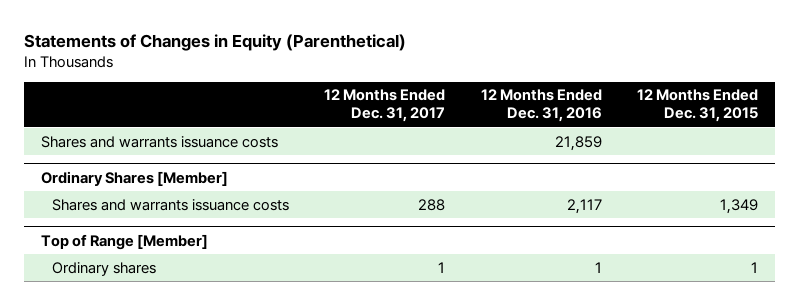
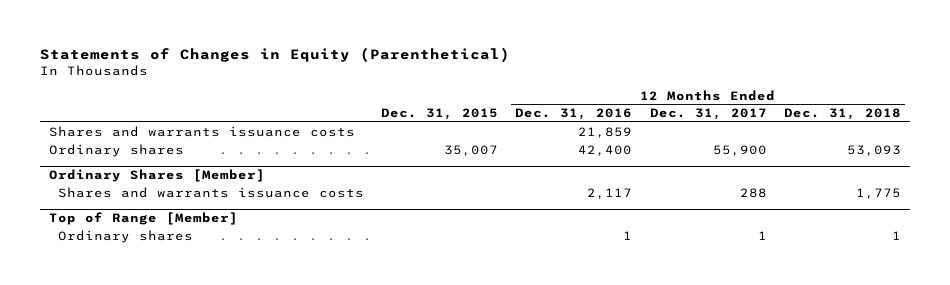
[636,89,758,123] 12 Months Ended Dec. 31, 2015 -> none
none -> [380,108,498,121] Dec. 31, 2015
none -> [783,108,901,121] Dec. 31, 2018
none -> [48,143,184,157] Ordinary shares

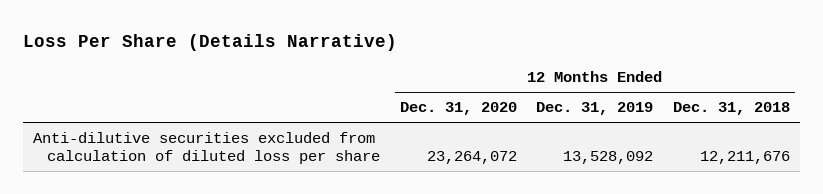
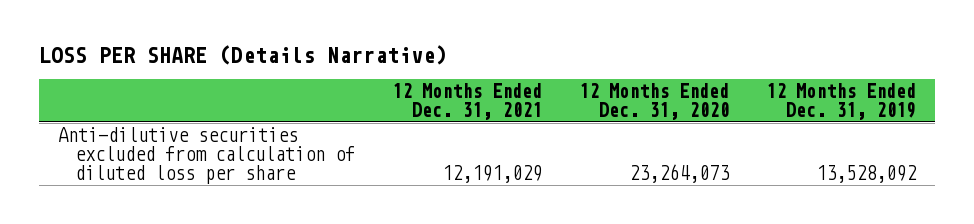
[23,34,398,52] Loss Per Share (Details Narrative) -> [39,45,448,66] LOSS PER SHARE (Details Narrative)
[672,102,790,116] Dec. 31, 2018 -> none
none -> [392,82,543,120] 12 Months Ended Dec. 31, 2021
[426,151,517,165] 23,264,072 -> [629,164,731,184] 23,264,073

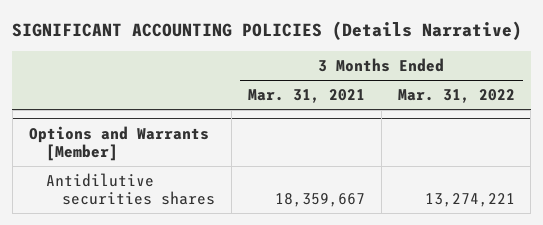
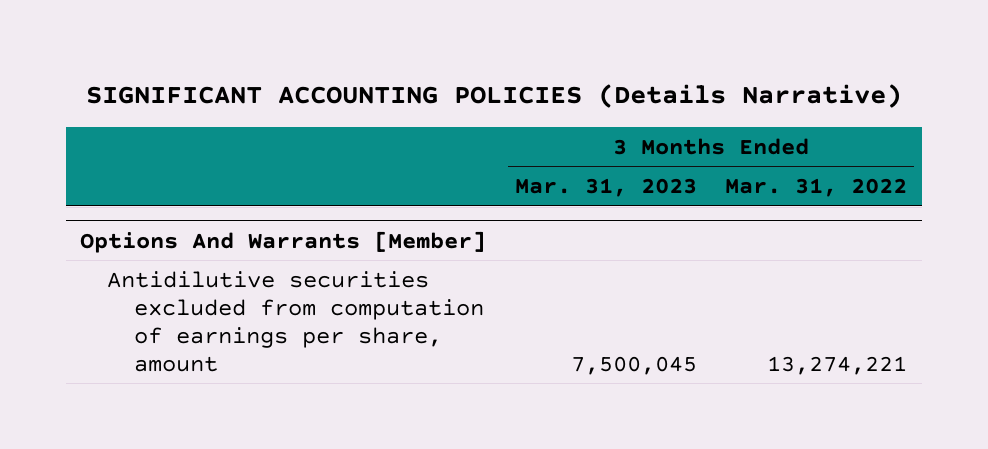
[247,89,365,104] Mar. 31, 2021 -> none
none -> [514,178,697,198] Mar. 31, 2023
[28,125,209,161] Options and Warrants [Member] -> [80,230,487,253] Options And Warrants [Member]
[45,172,216,205] Antidilutive securities shares -> [107,270,485,372] Antidilutive securities excluded from computation of earnings per share, amount

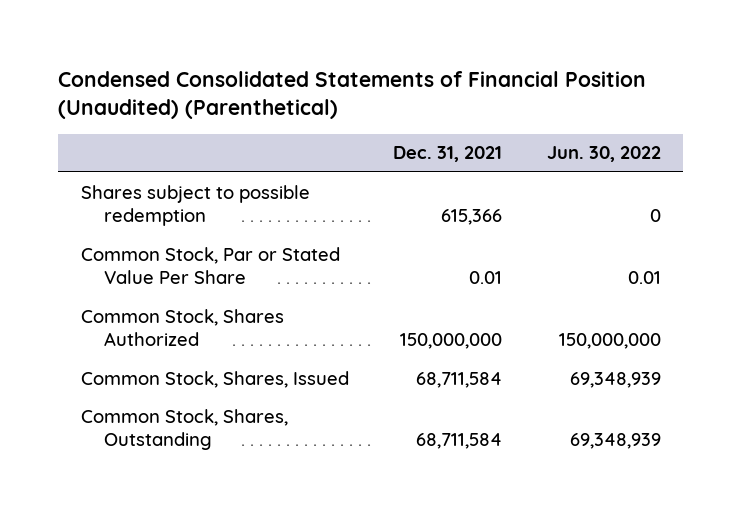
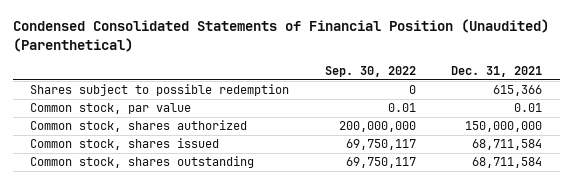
[546,146,661,163] Jun. 30, 2022 -> none
none -> [324,65,416,77] Sep. 30, 2022
[80,246,340,285] Common Stock, Par or Stated Value Per Share -> [30,103,192,115] Common stock, par value
[80,308,284,347] Common Stock, Shares Authorized -> [30,120,248,133] Common stock, shares authorized
[80,370,349,388] Common Stock, Shares, Issued -> [30,138,220,151] Common stock, shares issued
[80,408,288,451] Common Stock, Shares, Outstanding -> [30,156,255,169] Common stock, shares outstanding

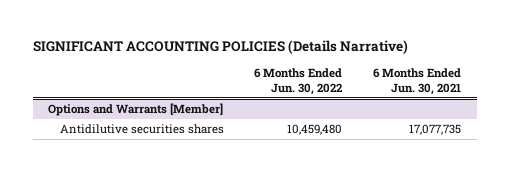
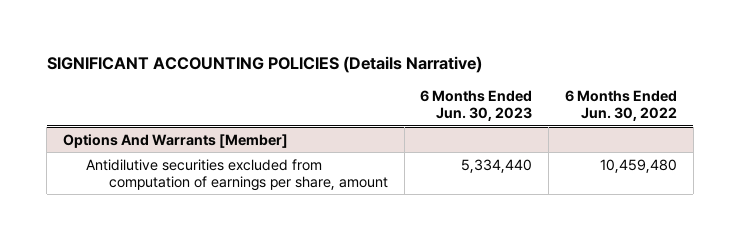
[373,68,462,95] 6 Months Ended Jun. 30, 2021 -> none
none -> [420,90,533,122] 6 Months Ended Jun. 30, 2023
[48,103,224,117] Options and Warrants [Member] -> [62,133,288,148] Options And Warrants [Member]
[59,124,224,135] Antidilutive securities shares -> [85,158,388,191] Antidilutive securities excluded from computation of earnings per share, amount

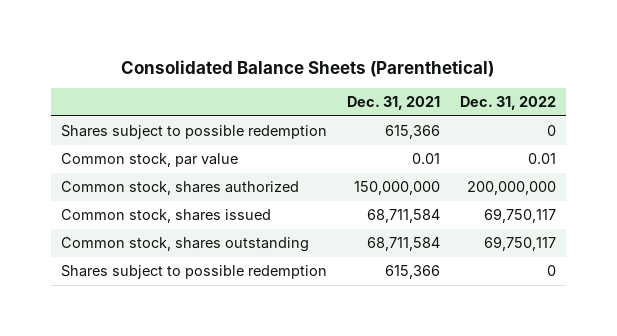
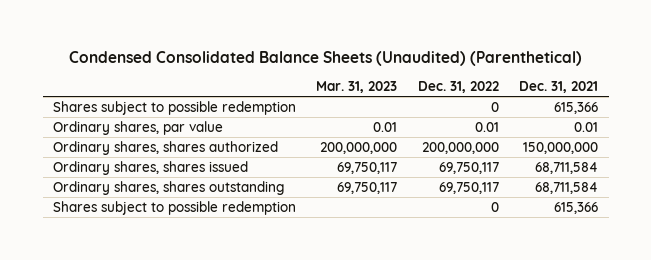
[121,59,495,77] Consolidated Balance Sheets (Parenthetical) -> [68,51,582,67] Condensed Consolidated Balance Sheets (Unaudited) (Parenthetical)
none -> [316,81,398,94] Mar. 31, 2023
[60,153,238,168] Common stock, par value -> [52,120,223,135] Ordinary shares, par value
[60,181,299,196] Common stock, shares authorized -> [52,140,278,155] Ordinary shares, shares authorized
[60,209,271,224] Common stock, shares issued -> [52,160,248,175] Ordinary shares, shares issued
[60,237,309,253] Common stock, shares outstanding -> [52,180,284,195] Ordinary shares, shares outstanding

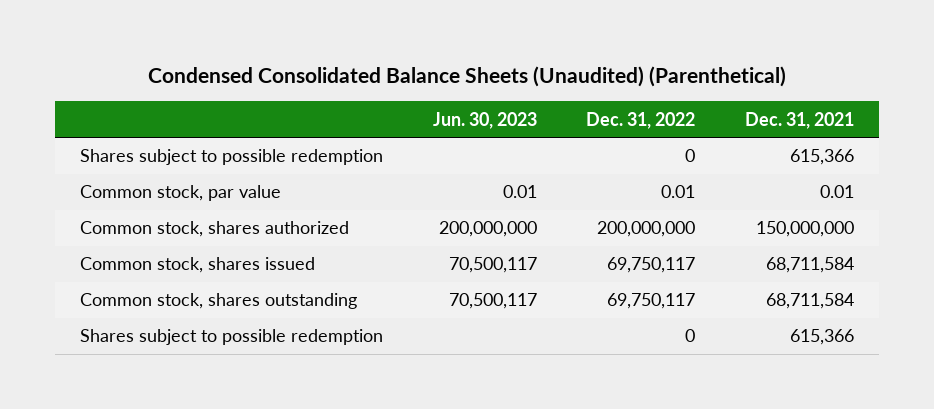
[316,81,398,94] Mar. 31, 2023 -> none
none -> [432,111,537,129] Jun. 30, 2023
[52,120,223,135] Ordinary shares, par value -> [80,185,282,202] Common stock, par value
[52,140,278,155] Ordinary shares, shares authorized -> [80,221,350,238] Common stock, shares authorized
[52,160,248,175] Ordinary shares, shares issued -> [80,257,316,274] Common stock, shares issued
[52,180,284,195] Ordinary shares, shares outstanding -> [80,293,358,310] Common stock, shares outstanding

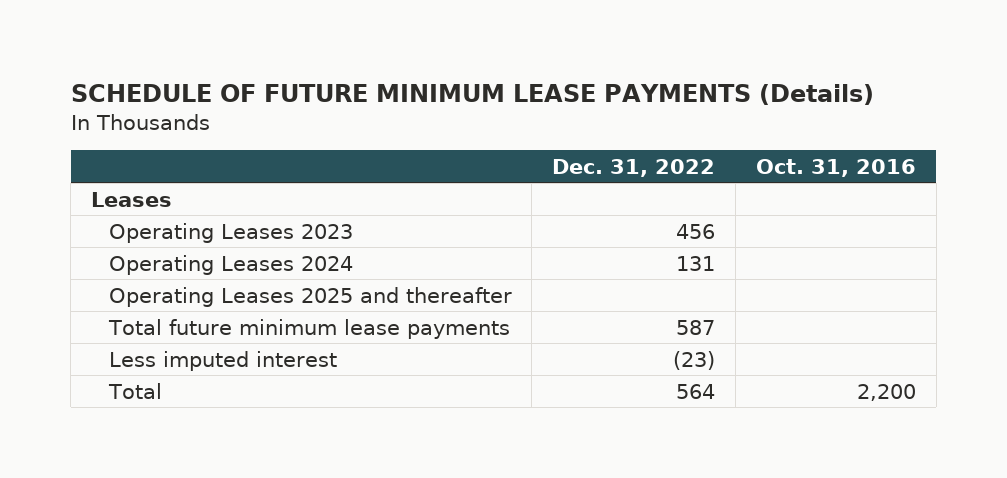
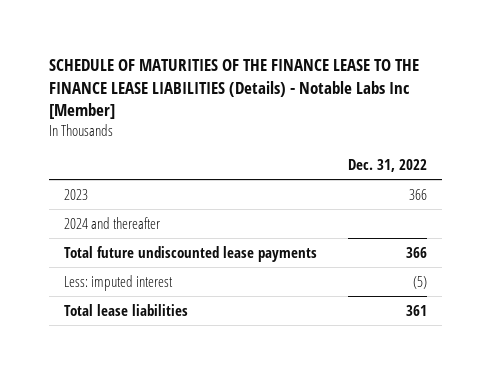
[70,84,874,106] SCHEDULE OF FUTURE MINIMUM LEASE PAYMENTS (Details) -> [48,59,419,120] SCHEDULE OF MATURITIES OF THE FINANCE LEASE TO THE FINANCE LEASE LIABILITIES (Details) - Notable Labs Inc [Member]
[756,158,917,177] Oct. 31, 2016 -> none
[90,191,172,207] Leases -> none
[108,254,353,275] Operating Leases 2024 -> none
[108,286,512,307] Operating Leases 2025 and thereafter -> none
[108,222,353,243] Operating Leases 2023 -> [64,188,89,200] 2023
[676,223,716,239] 456 -> [408,188,427,200] 366
none -> [64,216,161,229] 2024 and thereafter
[107,318,510,339] Total future minimum lease payments -> [64,245,318,262] Total future undiscounted lease payments
[676,319,716,335] 587 -> [405,246,427,258] 366
[108,350,337,371] Less imputed interest -> [64,274,174,291] Less: imputed interest
[673,350,716,370] (23) -> [412,275,427,289] (5)
[107,382,162,399] Total -> [64,303,189,316] Total lease liabilities
[676,383,716,399] 564 -> [405,304,427,316] 361

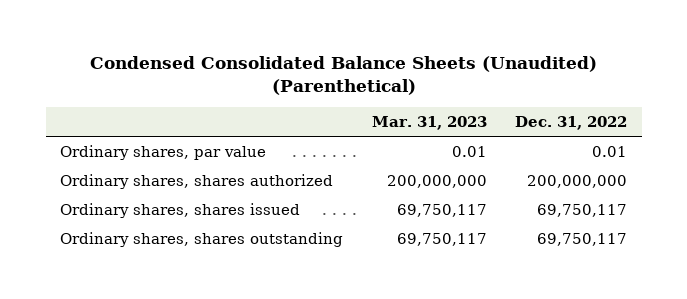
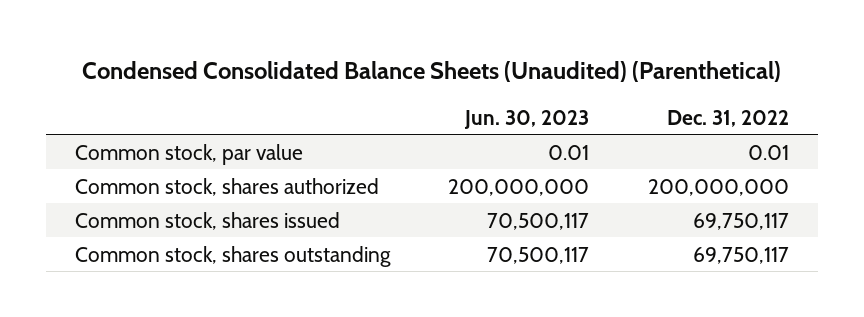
[371,116,487,131] Mar. 31, 2023 -> none
none -> [464,109,590,129] Jun. 30, 2023
[59,144,266,160] Ordinary shares, par value -> [75,143,304,165] Common stock, par value
[59,173,333,189] Ordinary shares, shares authorized -> [75,177,380,196] Common stock, shares authorized
[59,202,300,218] Ordinary shares, shares issued -> [75,211,341,230] Common stock, shares issued
[59,231,343,247] Ordinary shares, shares outstanding -> [75,245,392,267] Common stock, shares outstanding

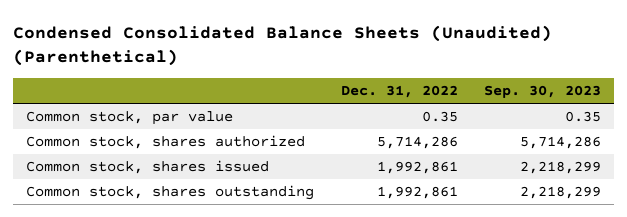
[464,109,590,129] Jun. 30, 2023 -> none
none -> [483,85,601,99] Sep. 30, 2023
[747,144,789,160] 0.01 -> [421,111,458,123] 0.35
[647,178,789,196] 200,000,000 -> [376,136,458,150] 5,714,286
[692,212,789,230] 69,750,117 -> [376,161,458,175] 1,992,861
[692,246,789,264] 69,750,117 -> [376,186,458,200] 1,992,861

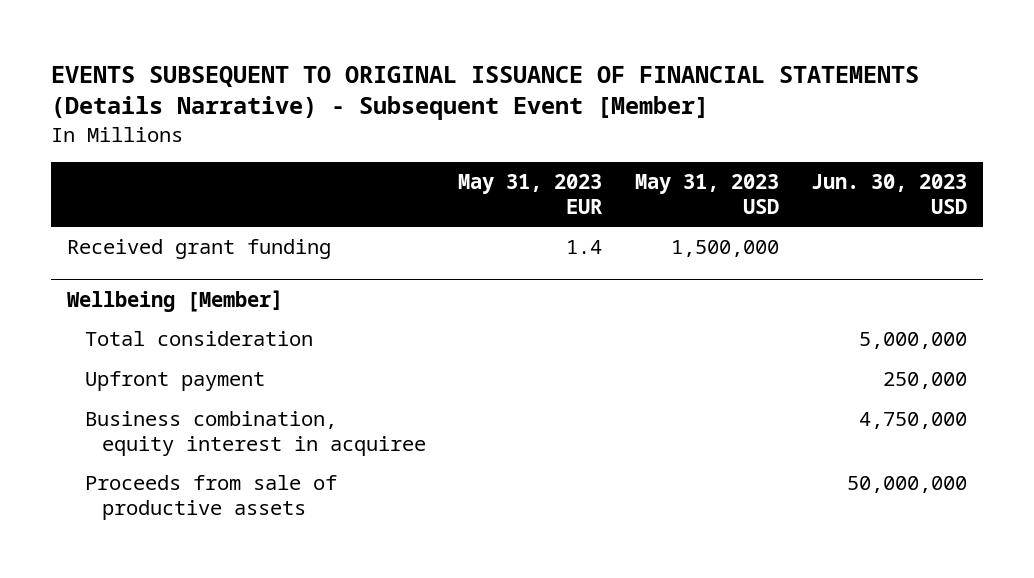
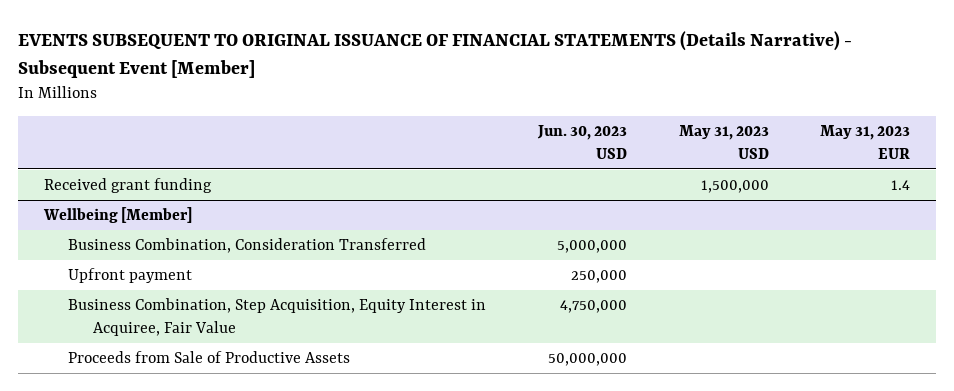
[84,331,313,347] Total consideration -> [68,238,427,254] Business Combination, Consideration Transferred
[84,411,427,456] Business combination, equity interest in acquiree -> [68,298,487,337] Business Combination, Step Acquisition, Equity Interest in Acquiree, Fair Value
[84,475,337,520] Proceeds from sale of productive assets -> [68,351,351,364] Proceeds from Sale of Productive Assets

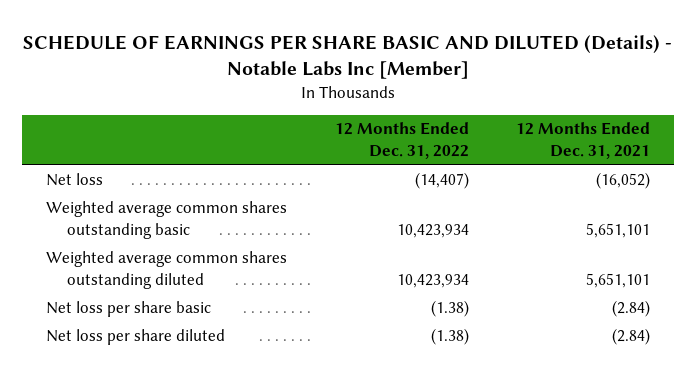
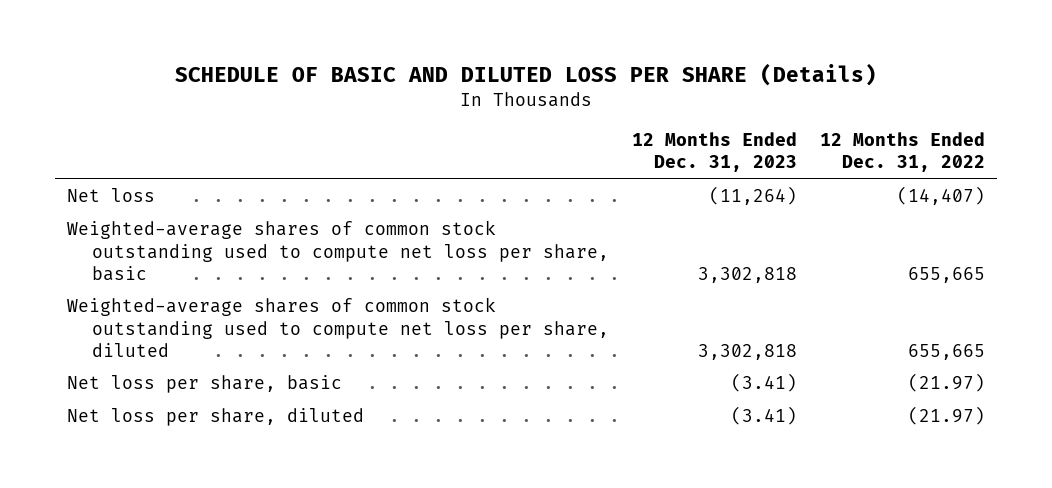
[23,34,673,80] SCHEDULE OF EARNINGS PER SHARE BASIC AND DILUTED (Details) - Notable Labs Inc [Member] -> [174,63,877,87] SCHEDULE OF BASIC AND DILUTED LOSS PER SHARE (Details)
[516,122,651,160] 12 Months Ended Dec. 31, 2021 -> none
none -> [632,132,798,173] 12 Months Ended Dec. 31, 2023
[46,201,288,240] Weighted average common shares outstanding basic -> [66,220,609,282] Weighted-average shares of common stock outstanding used to compute net loss per share, basic
[396,224,469,239] 10,423,934 -> [908,267,986,284] 655,665
[46,251,288,290] Weighted average common shares outstanding diluted -> [66,297,609,358] Weighted-average shares of common stock outstanding used to compute net loss per share, diluted
[396,274,469,289] 10,423,934 -> [908,344,986,361] 655,665
[46,301,212,318] Net loss per share basic -> [66,375,342,394] Net loss per share, basic
[430,300,469,318] (1.38) -> [908,373,986,393] (21.97)
[46,329,226,346] Net loss per share diluted -> [66,408,364,427] Net loss per share, diluted
[430,328,469,346] (1.38) -> [908,406,986,426] (21.97)

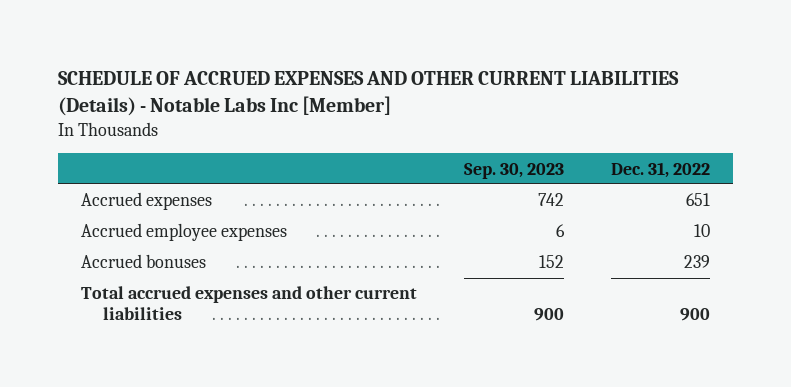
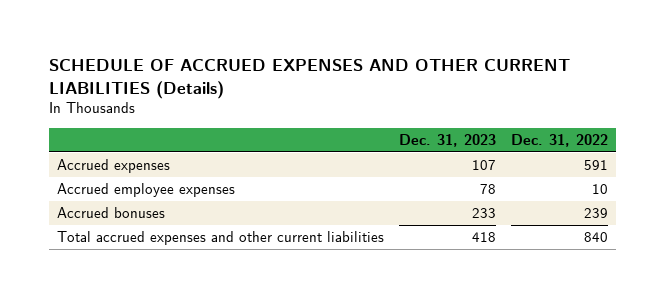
[57,70,679,117] SCHEDULE OF ACCRUED EXPENSES AND OTHER CURRENT LIABILITIES (Details) - Notable Labs Inc [Member] -> [49,58,571,99] SCHEDULE OF ACCRUED EXPENSES AND OTHER CURRENT LIABILITIES (Details)
[463,162,564,179] Sep. 30, 2023 -> none
none -> [398,133,496,147] Dec. 31, 2023
[685,193,710,207] 651 -> [584,160,609,171] 591
[679,307,710,321] 900 -> [584,232,609,243] 840

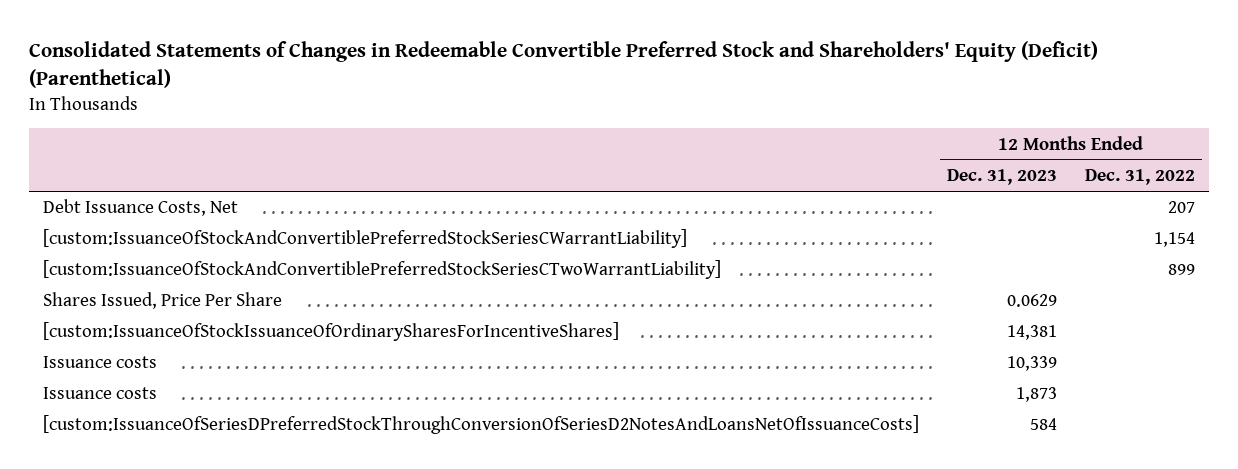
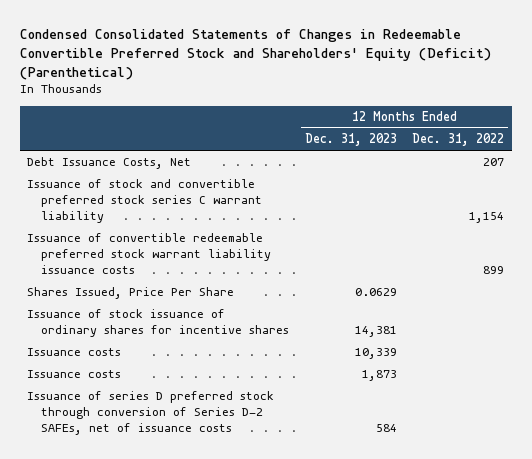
[28,41,1098,89] Consolidated Statements of Changes in Redeemable Convertible Preferred Stock and Shareholders' Equity (Deficit) (Parenthetical) -> [19,28,491,80] Condensed Consolidated Statements of Changes in Redeemable Convertible Preferred Stock and Shareholders' Equity (Deficit) (Parenthetical)
[42,229,687,249] [custom:IssuanceOfStockAndConvertiblePreferredStockSeriesCWarrantLiability] -> [27,179,263,224] Issuance of stock and convertible preferred stock series C warrant liability
[42,260,721,280] [custom:IssuanceOfStockAndConvertiblePreferredStockSeriesCTwoWarrantLiability] -> [27,233,272,275] Issuance of convertible redeemable preferred stock warrant liability issuance costs
[42,322,619,342] [custom:IssuanceOfStockIssuanceOfOrdinarySharesForIncentiveShares] -> [27,309,290,338] Issuance of stock issuance of ordinary shares for incentive shares
[42,415,919,435] [custom:IssuanceOfSeriesDPreferredStockThroughConversionOfSeriesD2NotesAndLoansNetOfIssuanceCosts] -> [27,391,275,436] Issuance of series D preferred stock through conversion of Series D-2 SAFEs, net of issuance costs

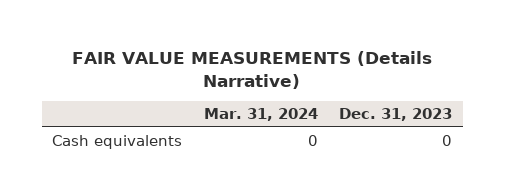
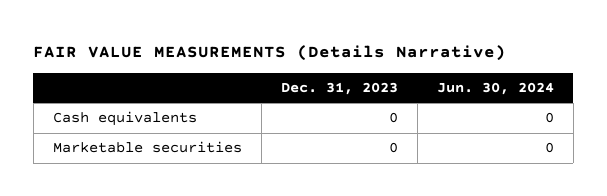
[203,108,318,122] Mar. 31, 2024 -> none
none -> [436,81,554,95] Jun. 30, 2024
none -> [52,141,242,154] Marketable securities

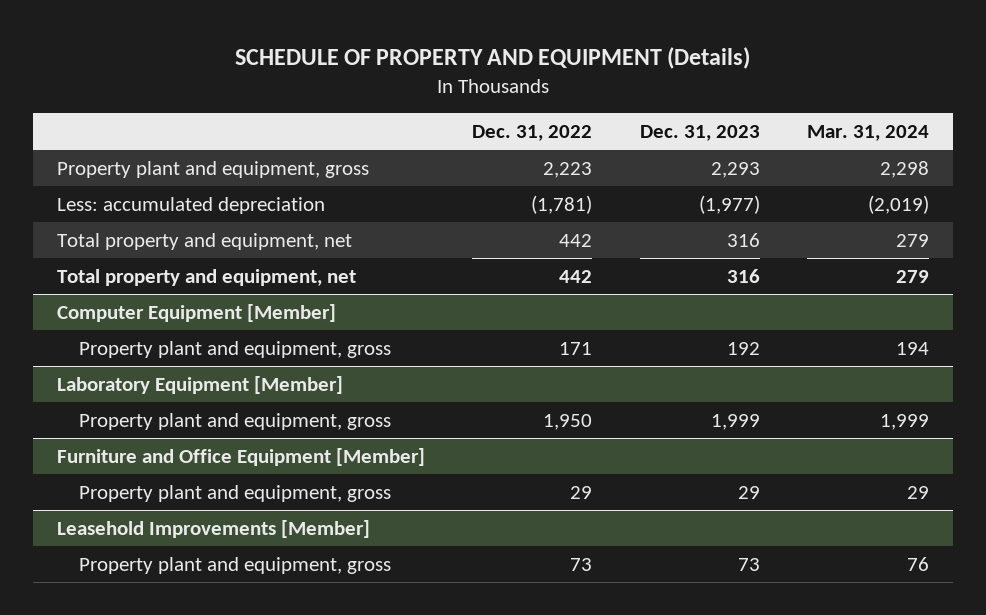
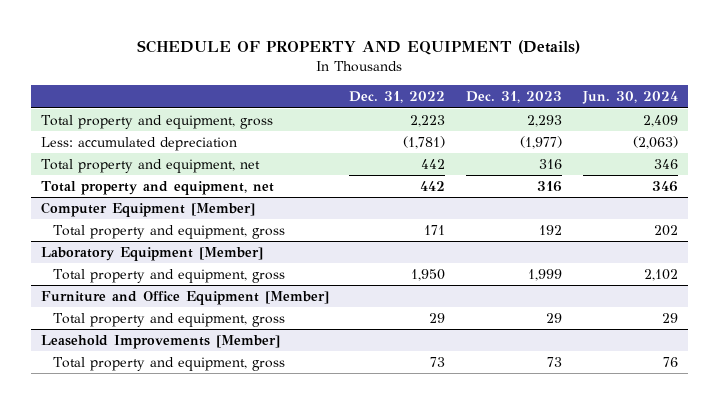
[807,125,930,142] Mar. 31, 2024 -> none
none -> [581,91,678,105] Jun. 30, 2024
[56,160,369,178] Property plant and equipment, gross -> [40,114,273,129] Total property and equipment, gross
[79,340,392,358] Property plant and equipment, gross -> [52,224,285,239] Total property and equipment, gross
[79,412,392,430] Property plant and equipment, gross -> [52,268,285,283] Total property and equipment, gross
[79,484,392,502] Property plant and equipment, gross -> [52,312,285,327] Total property and equipment, gross
[79,556,392,574] Property plant and equipment, gross -> [52,356,285,371] Total property and equipment, gross

